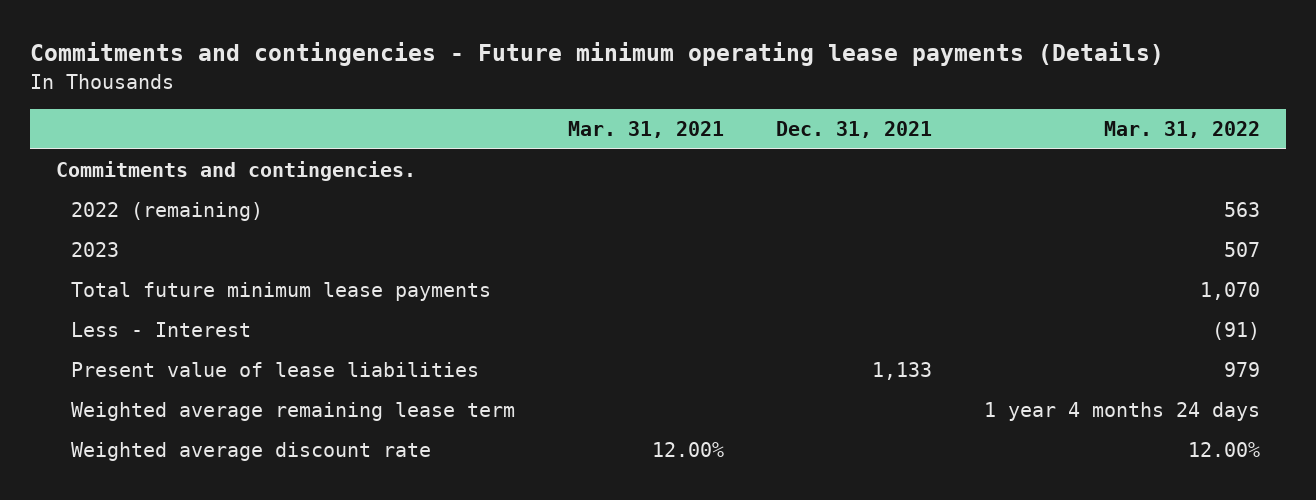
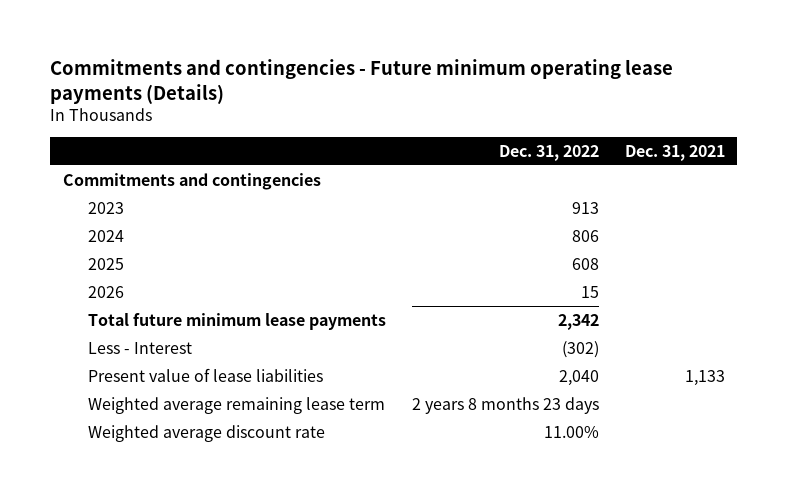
[567,121,724,139] Mar. 31, 2021 -> none
[1103,121,1260,139] Mar. 31, 2022 -> none
none -> [498,144,599,161] Dec. 31, 2022
[71,202,264,222] 2022 (remaining) -> none
[56,161,417,182] Commitments and contingencies. -> [63,172,322,190] Commitments and contingencies
none -> [87,229,124,242] 2024
none -> [87,257,124,270] 2025
none -> [87,285,124,298] 2026

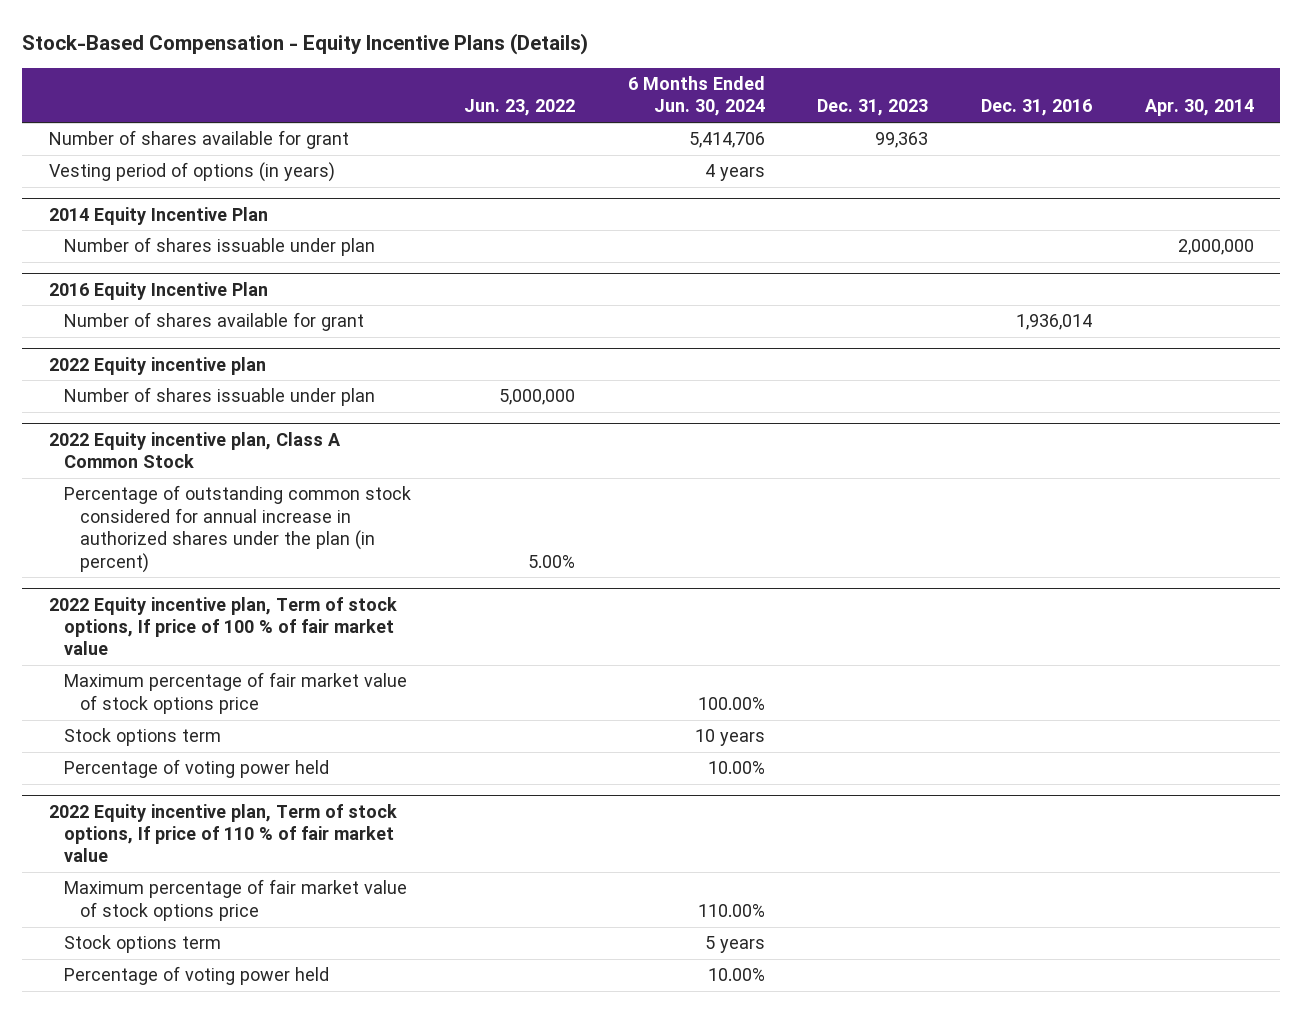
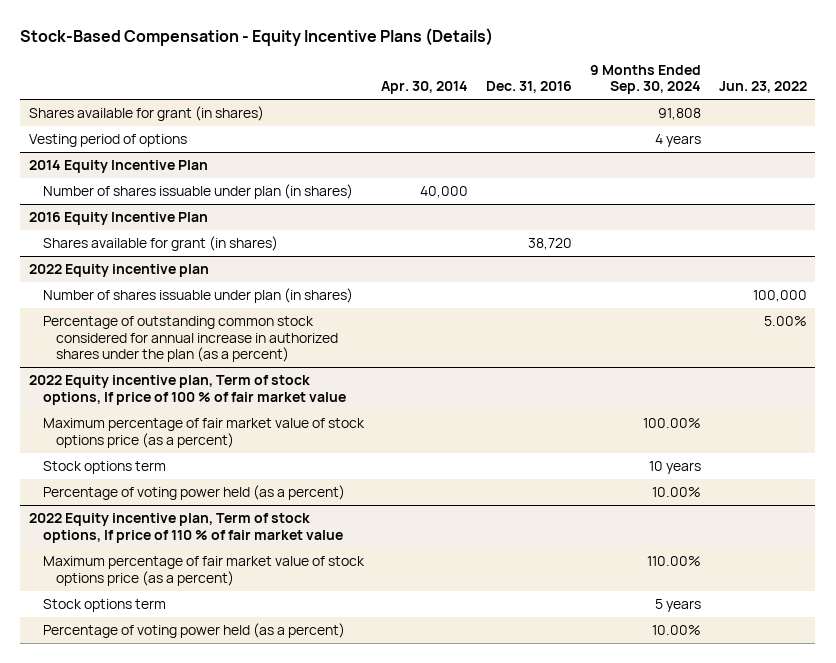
[627,75,765,117] 6 Months Ended Jun. 30, 2024 -> none
[817,99,929,117] Dec. 31, 2023 -> none
none -> [589,64,701,95] 9 Months Ended Sep. 30, 2024
[48,130,349,150] Number of shares available for grant -> [29,106,265,122] Shares available for grant (in shares)
[48,162,335,183] Vesting period of options (in years) -> [29,134,188,148] Vesting period of options
[64,237,376,257] Number of shares issuable under plan -> [42,184,353,200] Number of shares issuable under plan (in shares)
[1177,239,1254,256] 2,000,000 -> [420,186,469,199] 40,000
[64,312,365,332] Number of shares available for grant -> [42,236,278,252] Shares available for grant (in shares)
[1016,314,1093,331] 1,936,014 -> [528,238,573,251] 38,720
[48,431,341,468] 2022 Equity incentive plan, Class A Common Stock -> none
[64,485,412,573] Percentage of outstanding common stock considered for annual increase in authorized shares under the plan (in percent) -> none
[64,387,376,407] Number of shares issuable under plan -> [42,288,353,304] Number of shares issuable under plan (in shares)
[499,389,576,406] 5,000,000 -> [752,290,807,303] 100,000
none -> [42,316,339,363] Percentage of outstanding common stock considered for annual increase in authorized shares under the plan (as a percent)
[64,672,408,714] Maximum percentage of fair market value of stock options price -> [42,418,365,448] Maximum percentage of fair market value of stock options price (as a percent)
[64,759,330,779] Percentage of voting power held -> [42,485,345,501] Percentage of voting power held (as a percent)
[64,879,408,921] Maximum percentage of fair market value of stock options price -> [42,556,365,586] Maximum percentage of fair market value of stock options price (as a percent)
[64,966,330,986] Percentage of voting power held -> [42,623,345,639] Percentage of voting power held (as a percent)

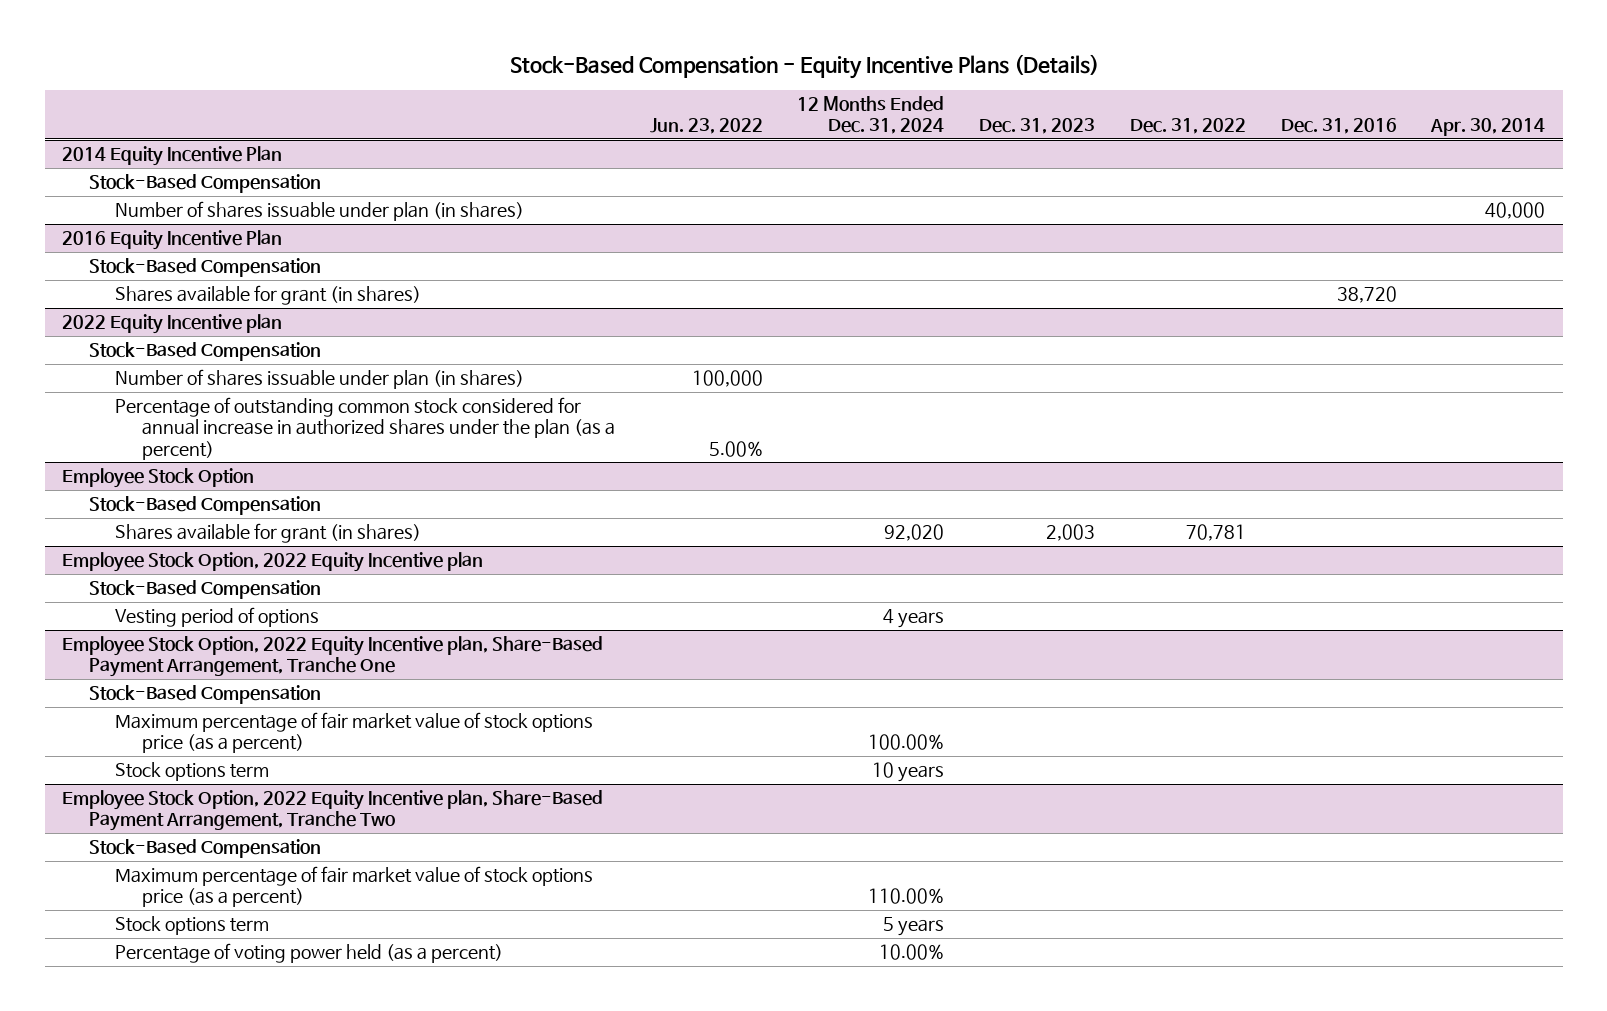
[589,64,701,95] 9 Months Ended Sep. 30, 2024 -> none
none -> [797,96,945,135] 12 Months Ended Dec. 31, 2024
none -> [979,118,1096,135] Dec. 31, 2023
none -> [1129,118,1246,135] Dec. 31, 2022
[29,106,265,122] Shares available for grant (in shares) -> none
[29,134,188,148] Vesting period of options -> none
none -> [88,174,321,194] Stock-Based Compensation
none -> [88,258,321,278] Stock-Based Compensation
[29,264,210,278] 2022 Equity incentive plan -> [61,314,282,335] 2022 Equity Incentive plan
none -> [88,342,321,362] Stock-Based Compensation
[29,375,346,405] 2022 Equity incentive plan, Term of stock options, If price of 100 % of fair market value -> none
[42,418,365,448] Maximum percentage of fair market value of stock options price (as a percent) -> none
[42,461,166,475] Stock options term -> none
[42,485,345,501] Percentage of voting power held (as a percent) -> none
[29,513,343,543] 2022 Equity incentive plan, Term of stock options, If price of 110 % of fair market value -> none
[42,556,365,586] Maximum percentage of fair market value of stock options price (as a percent) -> none
[42,599,166,613] Stock options term -> none
[42,623,345,639] Percentage of voting power held (as a percent) -> none
none -> [61,468,254,489] Employee Stock Option
none -> [88,496,321,516] Stock-Based Compensation
none -> [115,523,422,544] Shares available for grant (in shares)
none -> [61,552,483,573] Employee Stock Option, 2022 Equity Incentive plan
none -> [88,580,321,600] Stock-Based Compensation
none -> [115,607,320,628] Vesting period of options
none -> [61,636,603,678] Employee Stock Option, 2022 Equity Incentive plan, Share-Based Payment Arrangement, Tranche One
none -> [88,685,321,705] Stock-Based Compensation
none -> [115,712,594,754] Maximum percentage of fair market value of stock options price (as a percent)
none -> [115,762,270,782] Stock options term
none -> [61,790,603,832] Employee Stock Option, 2022 Equity Incentive plan, Share-Based Payment Arrangement, Tranche Two
none -> [88,839,321,859] Stock-Based Compensation
none -> [115,866,594,908] Maximum percentage of fair market value of stock options price (as a percent)
none -> [115,916,270,936] Stock options term
none -> [115,943,504,964] Percentage of voting power held (as a percent)

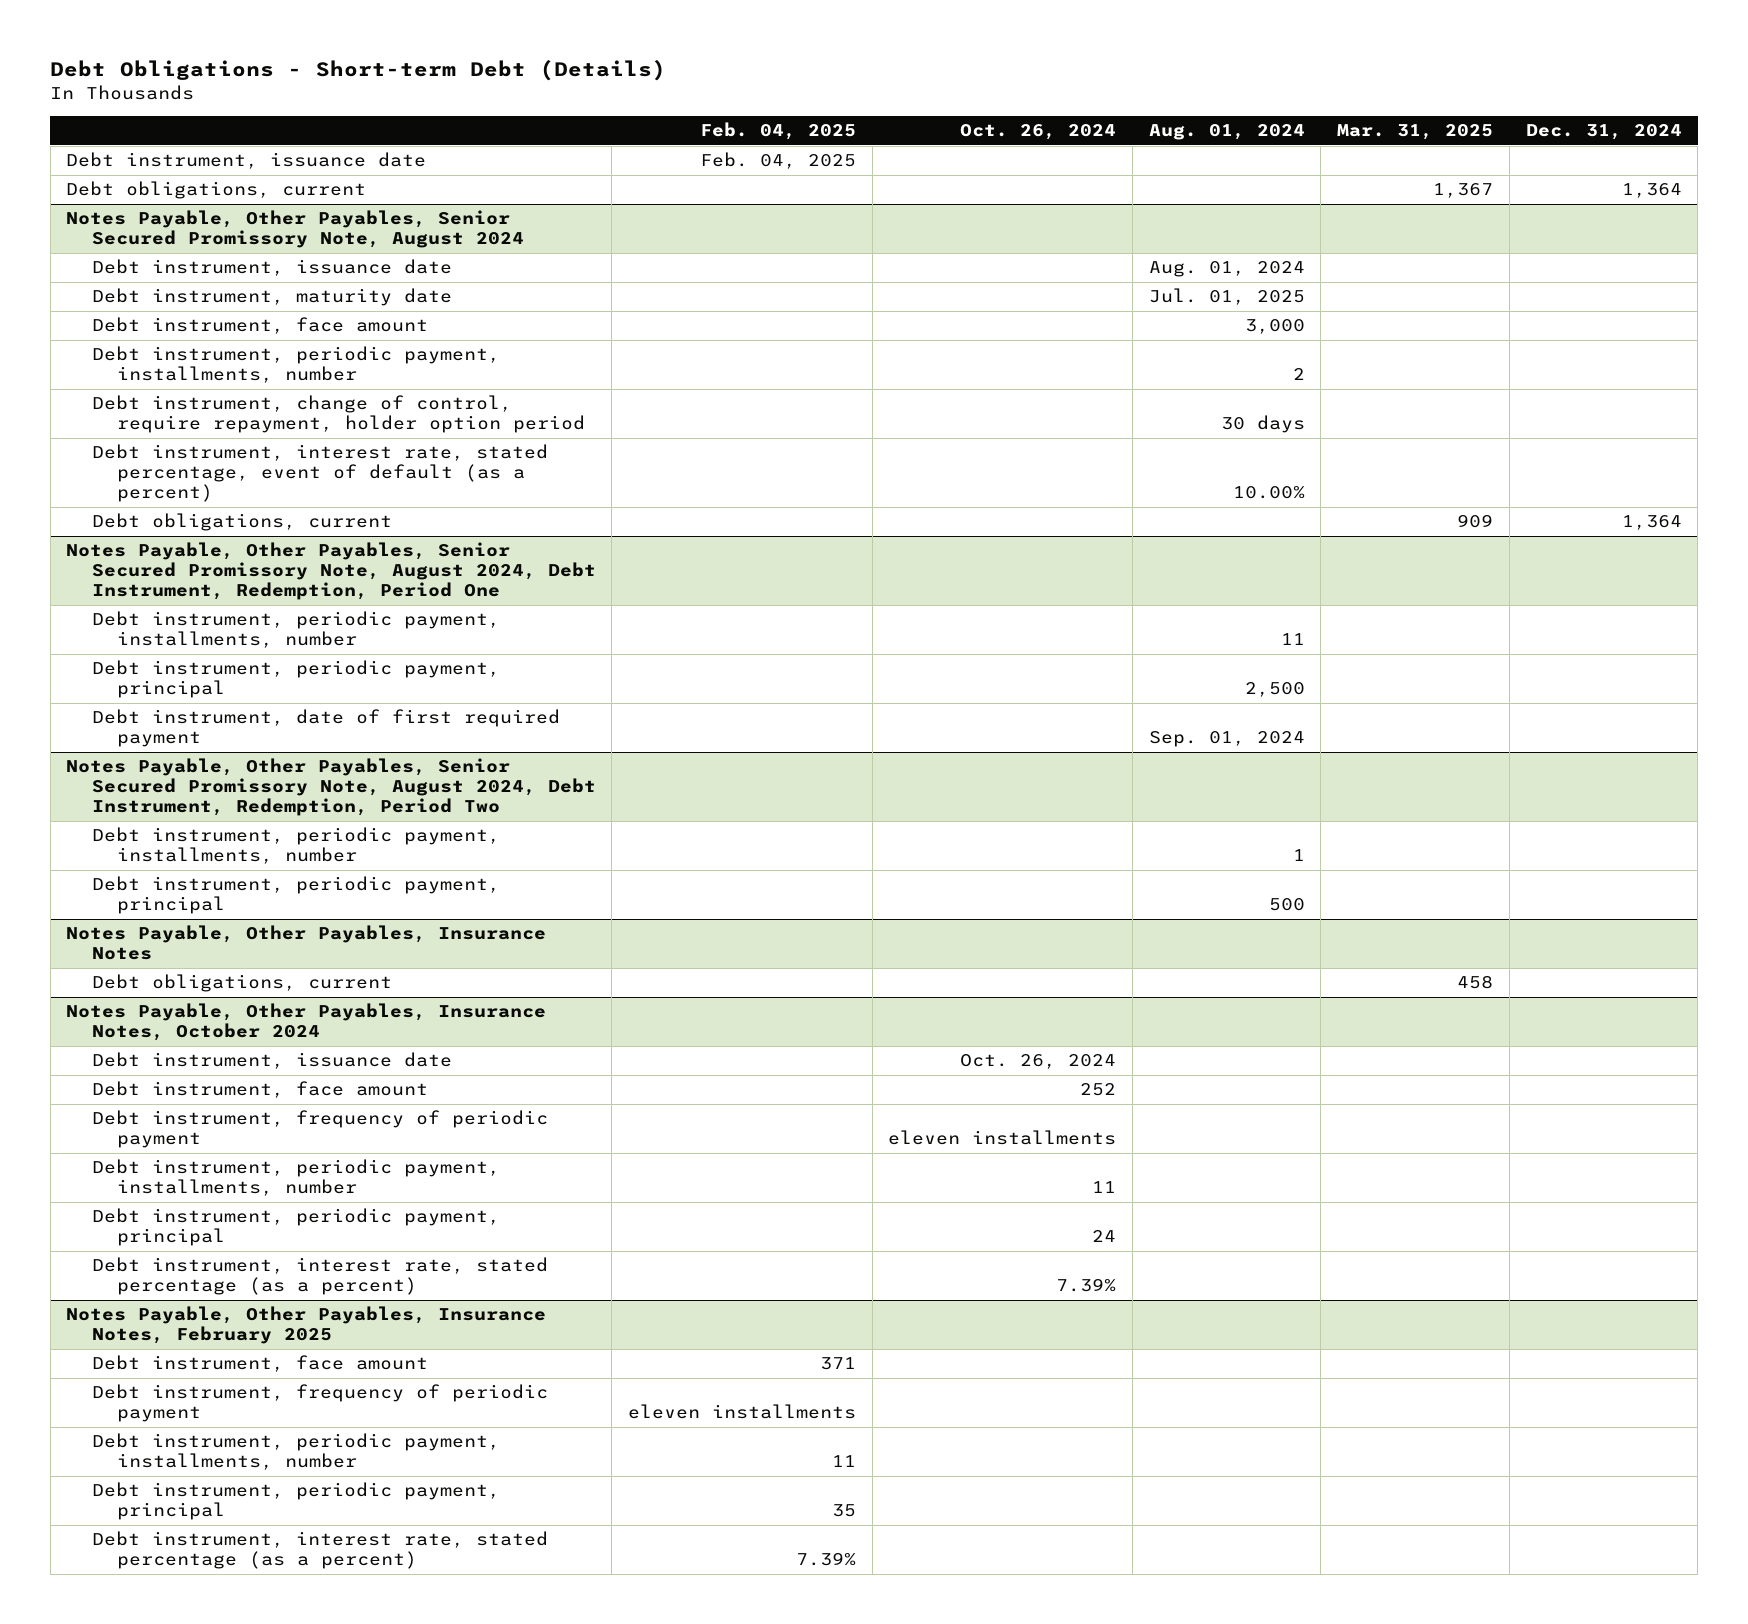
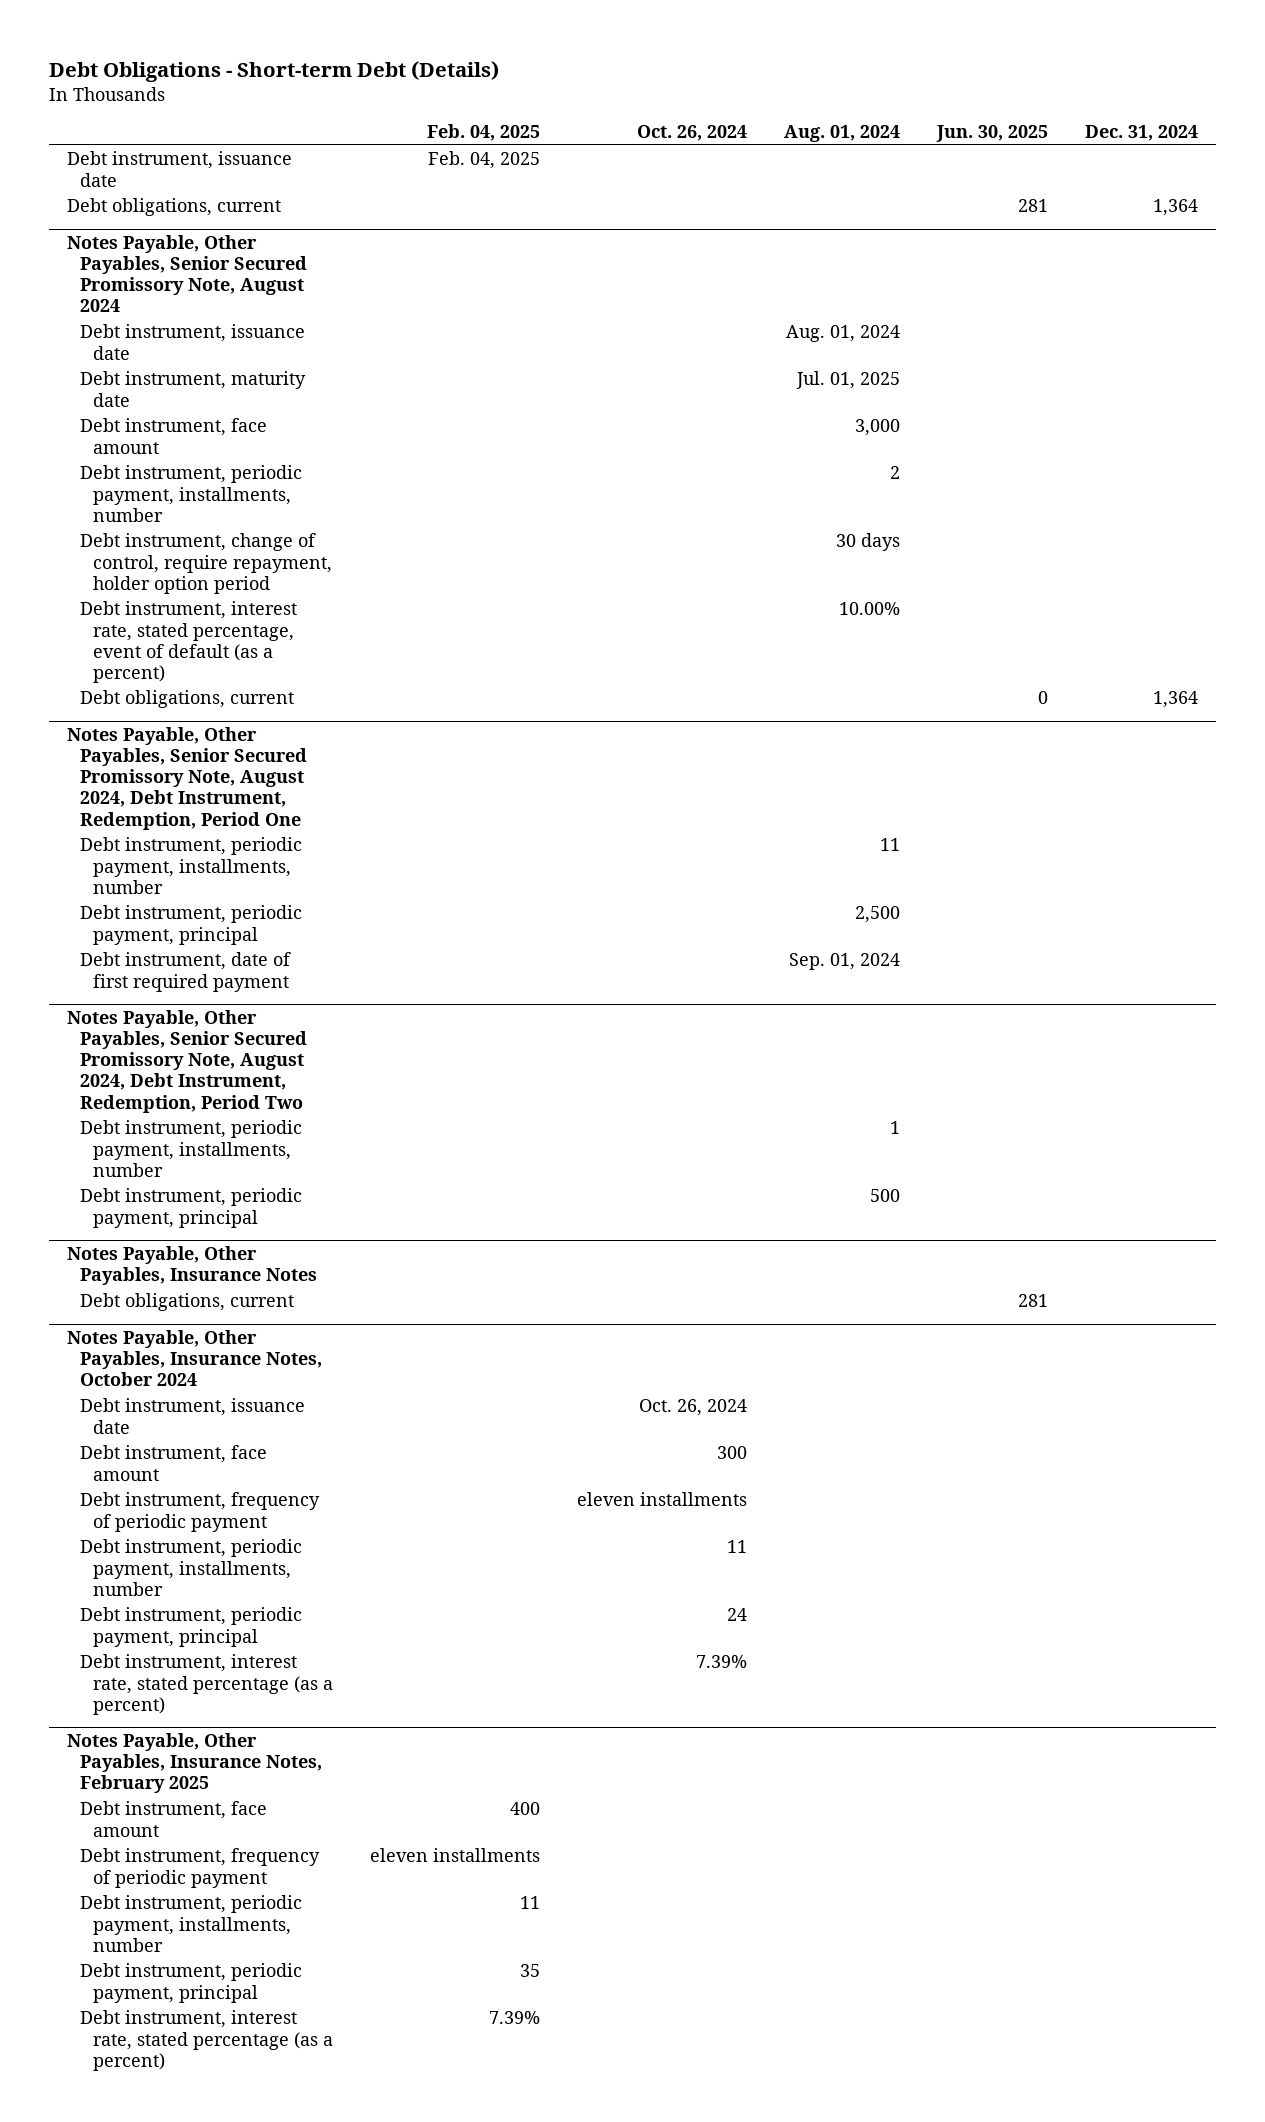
[1337,124,1494,141] Mar. 31, 2025 -> none
none -> [935,125,1048,143] Jun. 30, 2025
[1080,1083,1117,1097] 252 -> [716,1446,747,1460] 300
[819,1357,856,1371] 371 -> [509,1802,540,1816] 400

